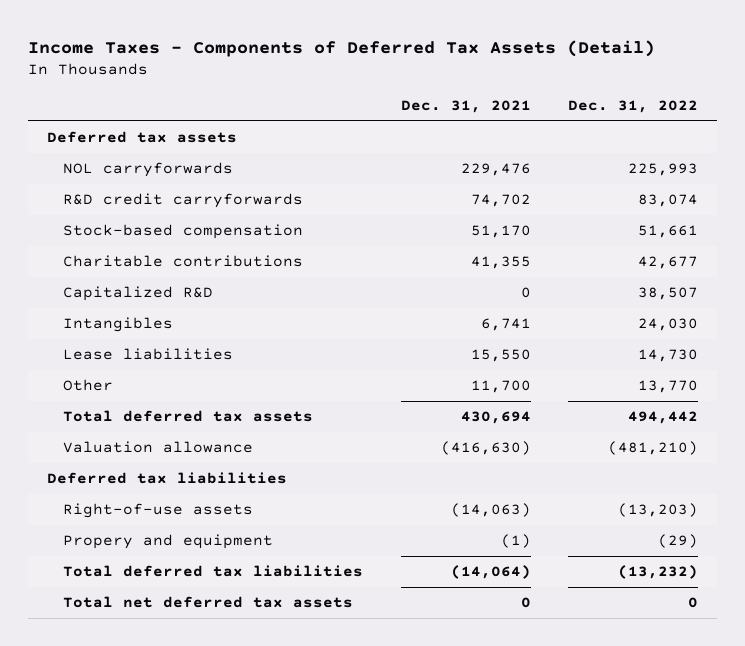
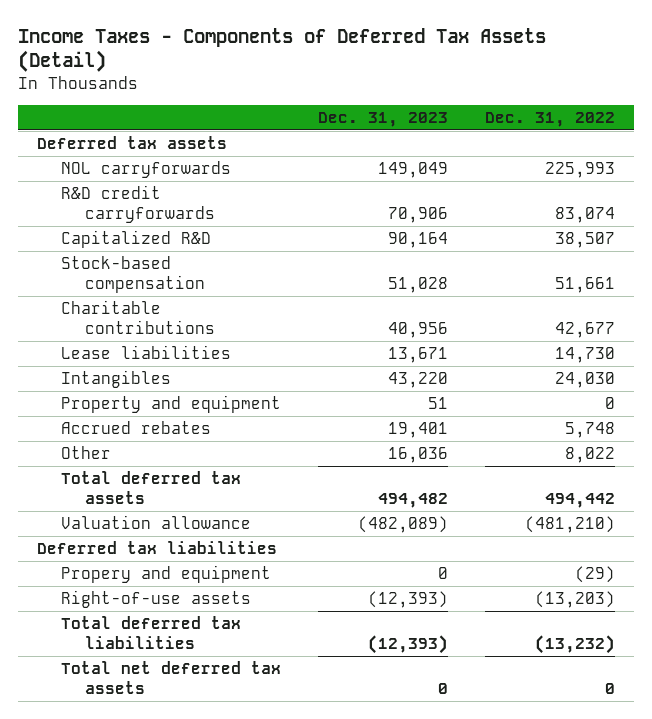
[400,100,531,114] Dec. 31, 2021 -> none
none -> [318,111,449,127] Dec. 31, 2023
[63,285,214,301] Capitalized R&D -> [60,230,211,249] Capitalized R&D
[63,316,174,332] Intangibles -> [60,370,171,389] Intangibles
none -> [60,395,281,414] Property and equipment
none -> [60,421,211,435] Accrued rebates
[638,379,699,393] 13,770 -> [565,447,616,464] 8,022
[63,502,254,518] Right-of-use assets -> [60,590,251,609] Right-of-use assets

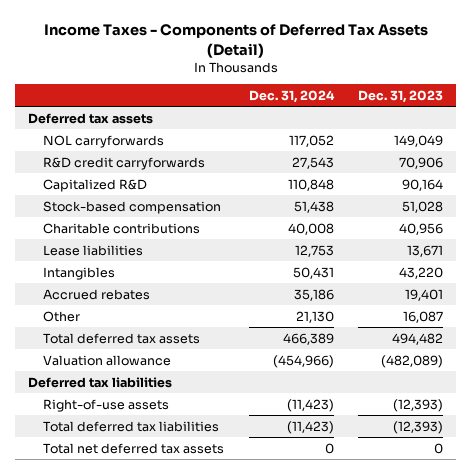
[485,111,616,127] Dec. 31, 2022 -> none
none -> [248,90,335,104] Dec. 31, 2024
[60,395,281,414] Property and equipment -> none
[388,447,449,464] 16,036 -> [403,310,444,323] 16,087
[60,565,271,584] Propery and equipment -> none

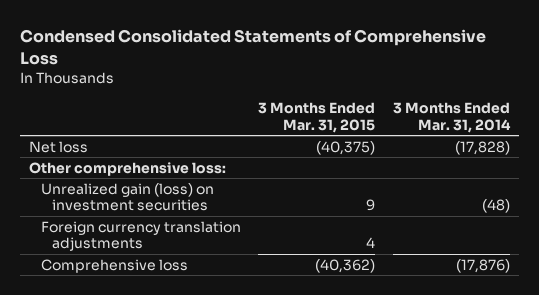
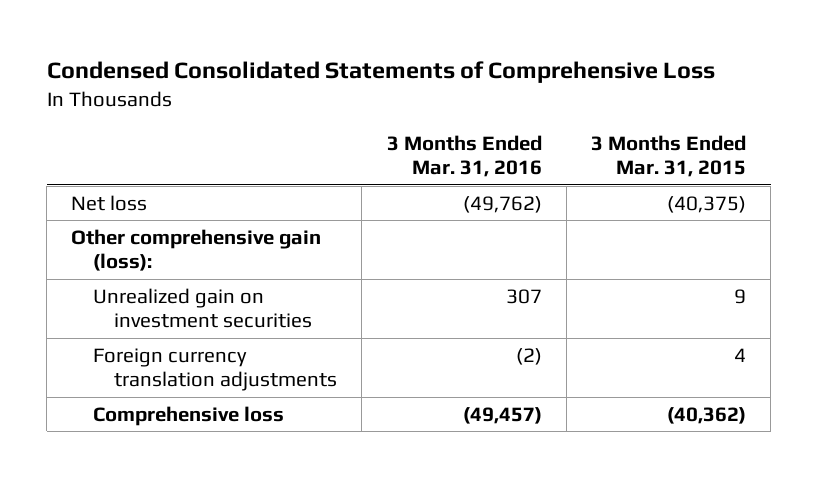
[393,102,512,133] 3 Months Ended Mar. 31, 2014 -> none
none -> [386,134,542,177] 3 Months Ended Mar. 31, 2016
[29,161,227,176] Other comprehensive loss: -> [71,228,322,272] Other comprehensive gain (loss):
[40,182,214,212] Unrealized gain (loss) on investment securities -> [92,287,313,329] Unrealized gain on investment securities

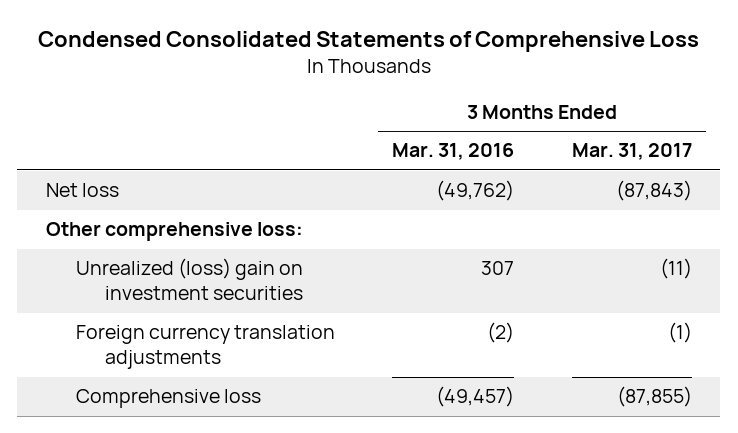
[591,134,747,177] 3 Months Ended Mar. 31, 2015 -> none
none -> [571,143,692,161] Mar. 31, 2017
[71,228,322,272] Other comprehensive gain (loss): -> [45,222,303,242] Other comprehensive loss:
[92,287,313,329] Unrealized gain on investment securities -> [75,258,304,301] Unrealized (loss) gain on investment securities

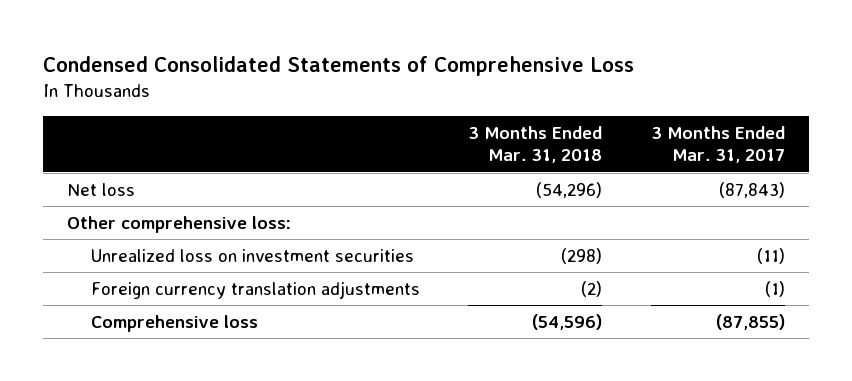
[392,143,515,161] Mar. 31, 2016 -> none
none -> [468,125,603,164] 3 Months Ended Mar. 31, 2018
[75,258,304,301] Unrealized (loss) gain on investment securities -> [90,248,414,262] Unrealized loss on investment securities

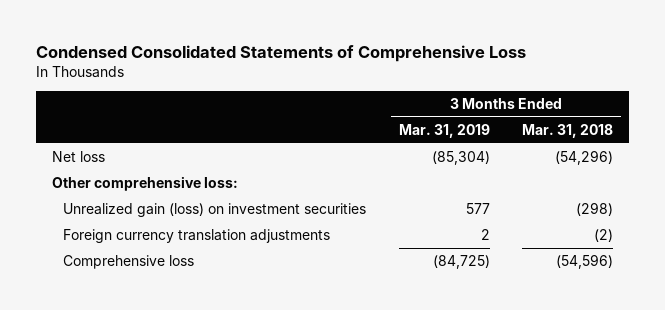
[650,125,785,164] 3 Months Ended Mar. 31, 2017 -> none
none -> [398,123,490,138] Mar. 31, 2019
[90,248,414,262] Unrealized loss on investment securities -> [63,203,367,218] Unrealized gain (loss) on investment securities

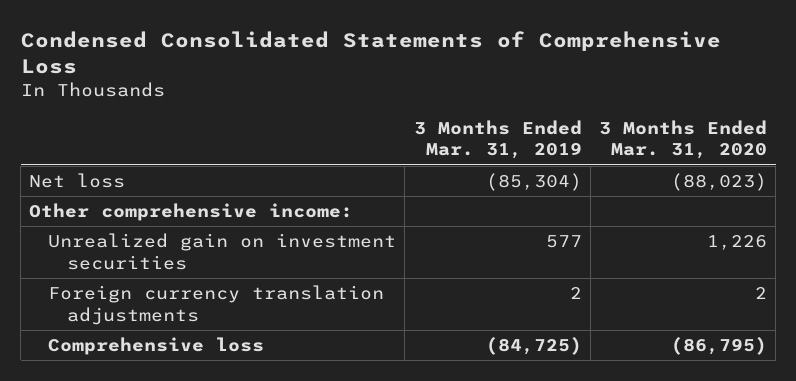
[521,123,613,138] Mar. 31, 2018 -> none
none -> [599,119,768,160] 3 Months Ended Mar. 31, 2020
[51,176,238,192] Other comprehensive loss: -> [29,203,354,222] Other comprehensive income:
[63,203,367,218] Unrealized gain (loss) on investment securities -> [48,233,397,270] Unrealized gain on investment securities

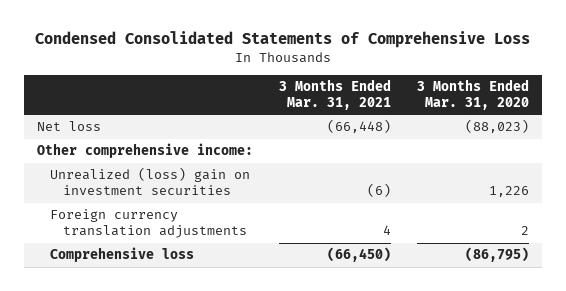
[413,119,582,160] 3 Months Ended Mar. 31, 2019 -> none
none -> [279,79,392,111] 3 Months Ended Mar. 31, 2021
[48,233,397,270] Unrealized gain on investment securities -> [49,167,250,196] Unrealized (loss) gain on investment securities

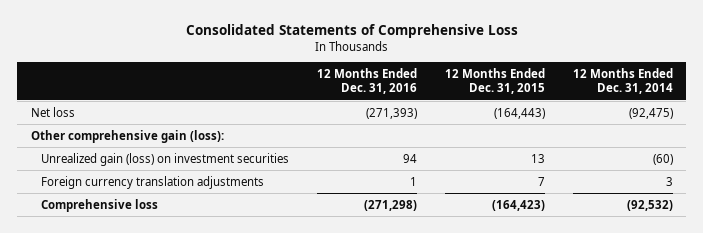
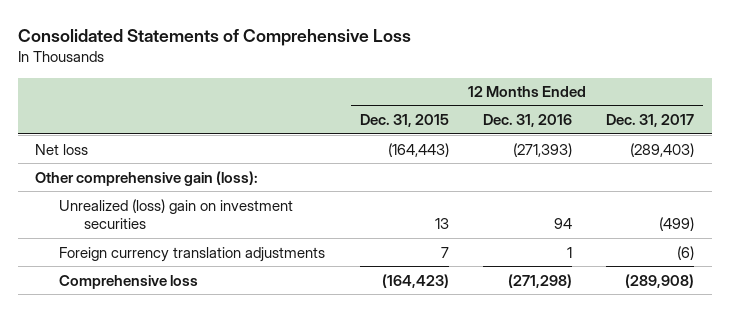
[572,67,673,95] 12 Months Ended Dec. 31, 2014 -> none
none -> [606,114,695,128] Dec. 31, 2017
[41,152,290,166] Unrealized gain (loss) on investment securities -> [59,198,294,230] Unrealized (loss) gain on investment securities

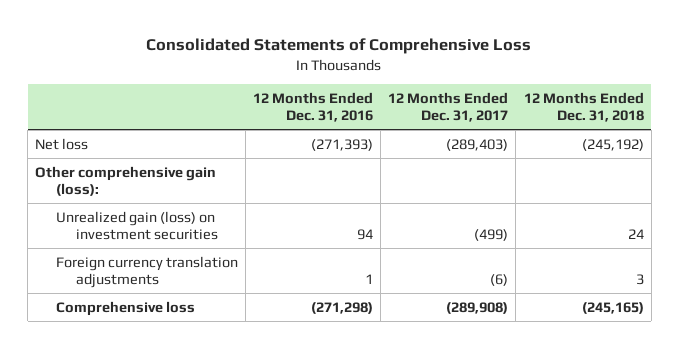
[359,114,449,128] Dec. 31, 2015 -> none
none -> [523,91,644,123] 12 Months Ended Dec. 31, 2018
[59,198,294,230] Unrealized (loss) gain on investment securities -> [55,210,219,240] Unrealized gain (loss) on investment securities

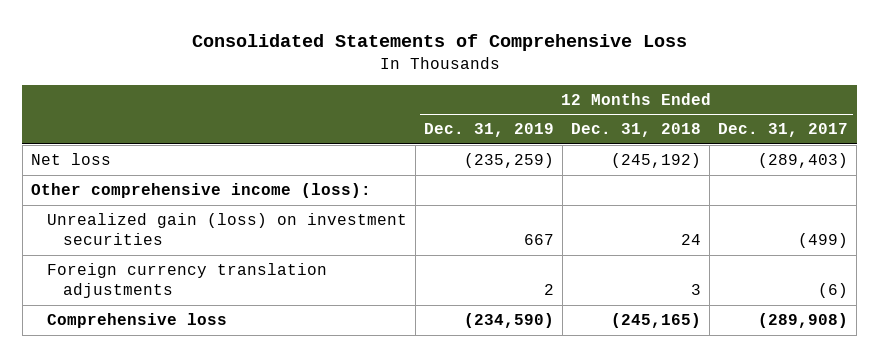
[253,91,374,123] 12 Months Ended Dec. 31, 2016 -> none
none -> [424,123,555,138] Dec. 31, 2019
[35,165,217,196] Other comprehensive gain (loss): -> [30,183,371,199] Other comprehensive income (loss):

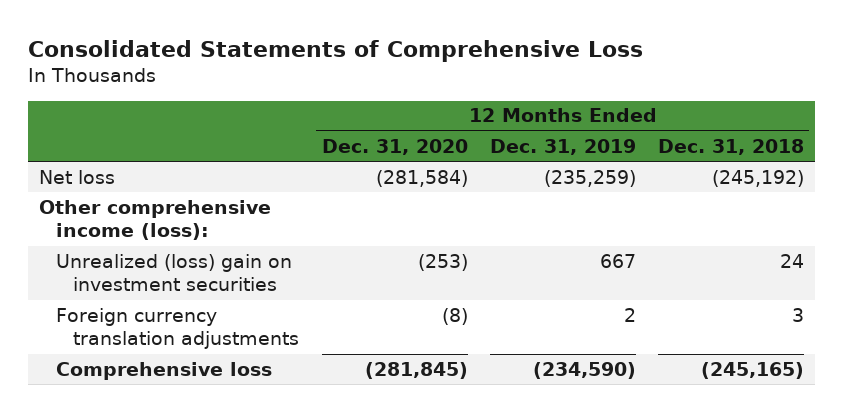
[718,123,849,138] Dec. 31, 2017 -> none
none -> [321,138,468,155] Dec. 31, 2020
[47,213,408,245] Unrealized gain (loss) on investment securities -> [55,253,292,292] Unrealized (loss) gain on investment securities

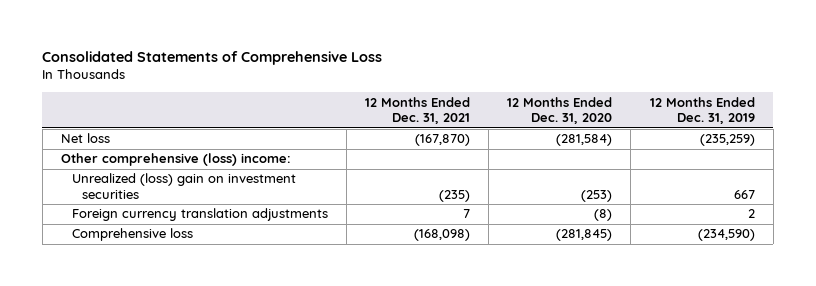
[657,138,804,155] Dec. 31, 2018 -> none
none -> [364,96,470,125] 12 Months Ended Dec. 31, 2021
[38,199,271,241] Other comprehensive income (loss): -> [61,153,292,167] Other comprehensive (loss) income:

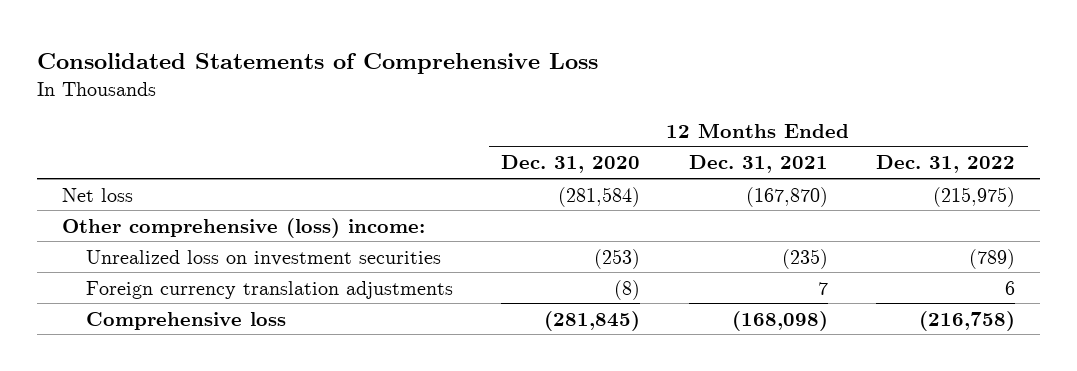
[649,96,755,125] 12 Months Ended Dec. 31, 2019 -> none
none -> [876,155,1016,174] Dec. 31, 2022
[71,173,296,199] Unrealized (loss) gain on investment securities -> [85,249,441,266] Unrealized loss on investment securities

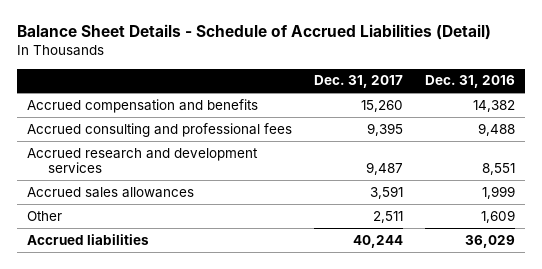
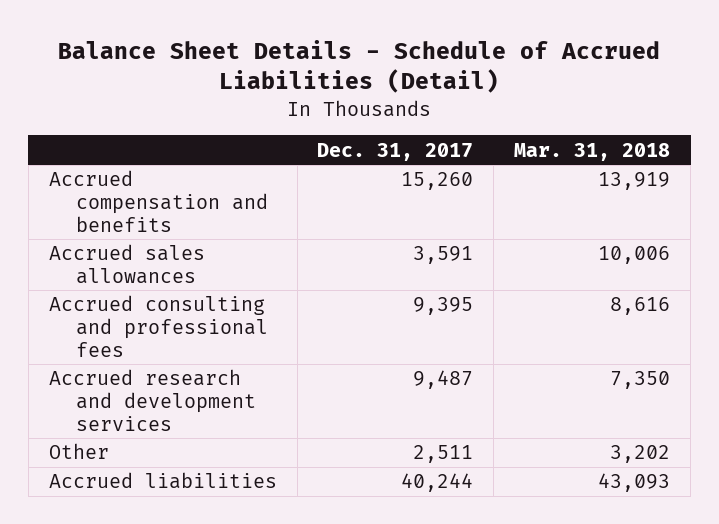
[424,75,515,89] Dec. 31, 2016 -> none
none -> [514,142,671,161] Mar. 31, 2018
[27,186,195,198] Accrued sales allowances -> [48,244,205,284] Accrued sales allowances

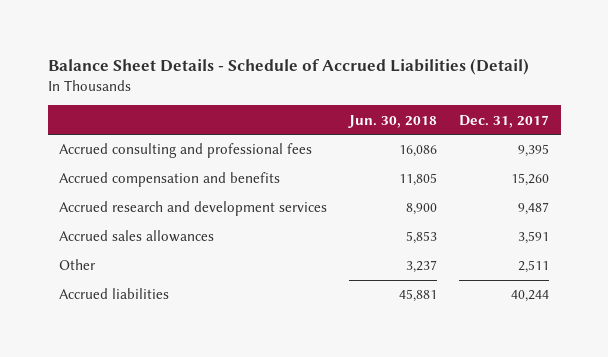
[514,142,671,161] Mar. 31, 2018 -> none
none -> [348,114,438,128] Jun. 30, 2018
[48,170,268,232] Accrued compensation and benefits -> [58,172,280,188] Accrued compensation and benefits
[48,244,205,284] Accrued sales allowances -> [58,230,214,243] Accrued sales allowances

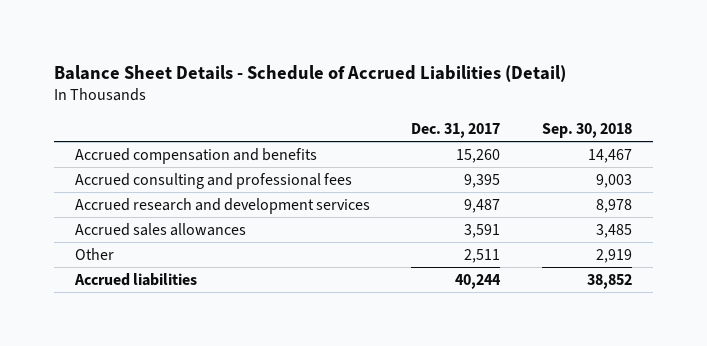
[348,114,438,128] Jun. 30, 2018 -> none
none -> [541,123,632,139] Sep. 30, 2018
[58,143,312,159] Accrued consulting and professional fees -> [74,172,352,189] Accrued consulting and professional fees

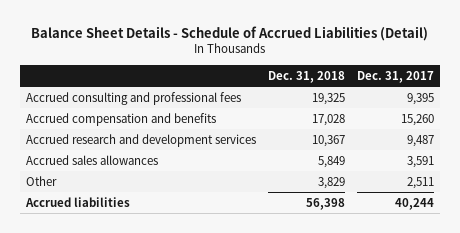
[541,123,632,139] Sep. 30, 2018 -> none
none -> [268,70,346,83] Dec. 31, 2018
[74,147,317,164] Accrued compensation and benefits -> [26,112,217,126] Accrued compensation and benefits

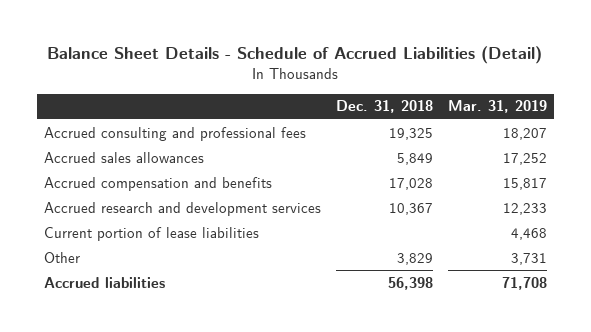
[357,70,435,83] Dec. 31, 2017 -> none
none -> [447,100,547,114] Mar. 31, 2019
[26,154,159,165] Accrued sales allowances -> [44,151,205,163] Accrued sales allowances
none -> [44,226,260,241] Current portion of lease liabilities

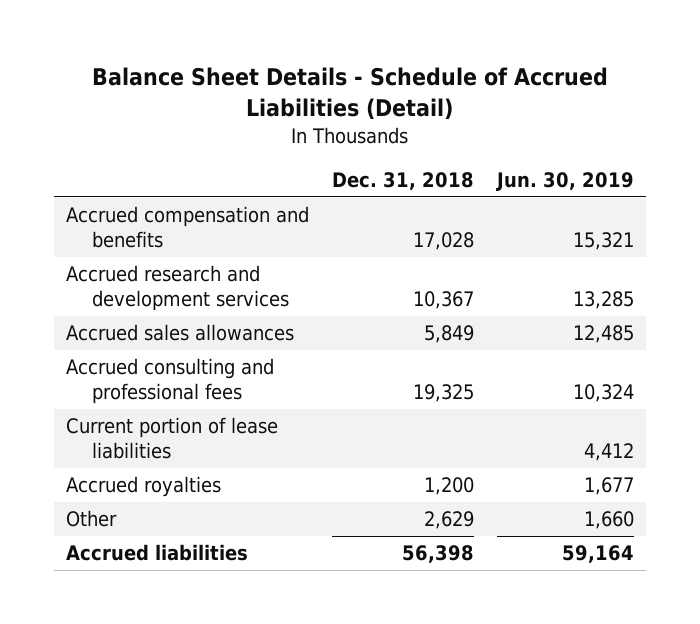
[447,100,547,114] Mar. 31, 2019 -> none
none -> [496,172,635,192] Jun. 30, 2019
[44,151,205,163] Accrued sales allowances -> [66,324,295,342] Accrued sales allowances
[44,126,307,141] Accrued consulting and professional fees -> [66,358,275,404] Accrued consulting and professional fees
none -> [66,476,222,498] Accrued royalties
[396,252,433,265] 3,829 -> [424,511,475,530] 2,629

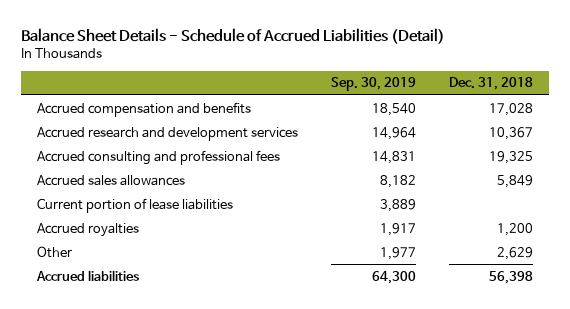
[496,172,635,192] Jun. 30, 2019 -> none
none -> [331,77,417,92] Sep. 30, 2019
[66,324,295,342] Accrued sales allowances -> [37,174,186,186] Accrued sales allowances

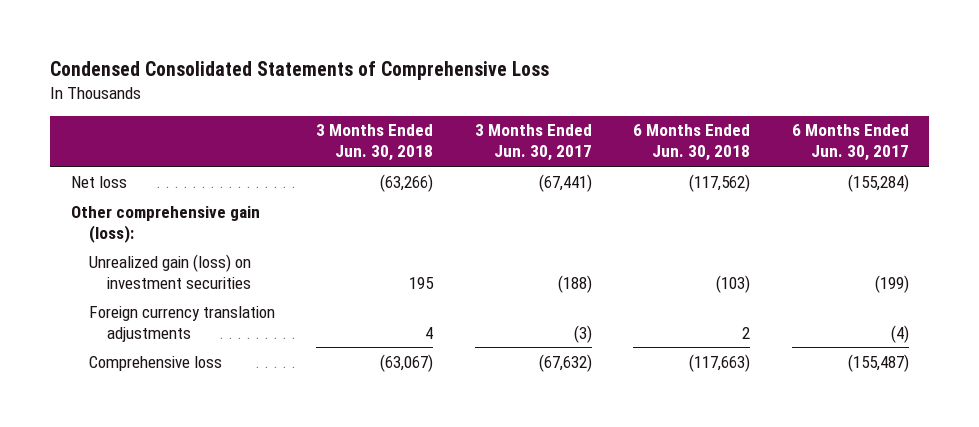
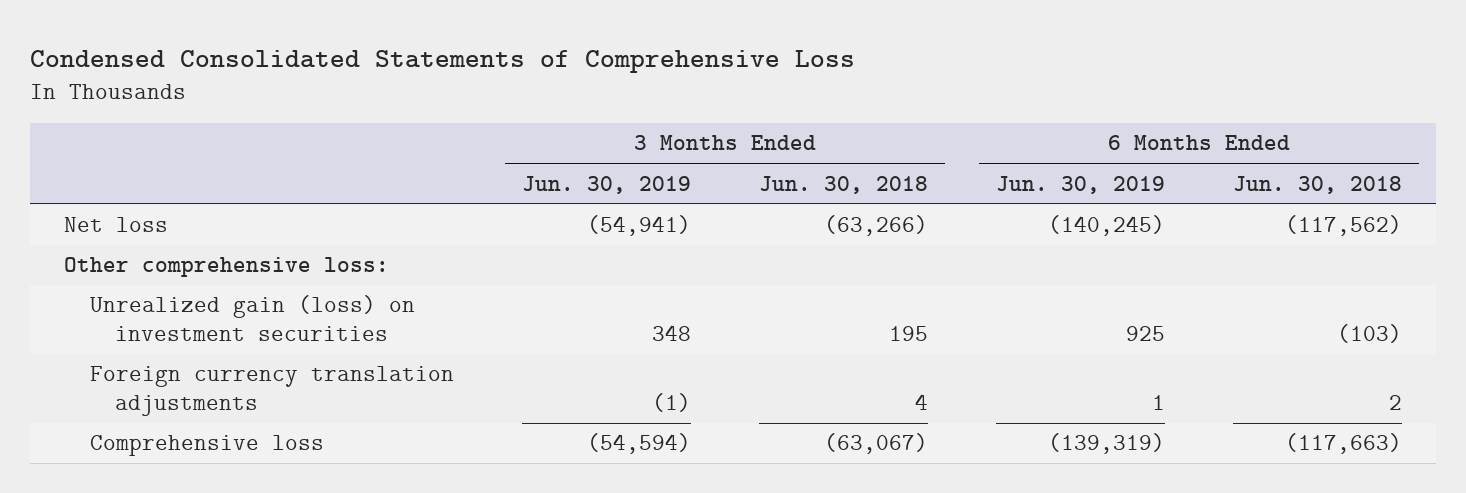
[474,124,592,162] 3 Months Ended Jun. 30, 2017 -> none
[791,124,909,162] 6 Months Ended Jun. 30, 2017 -> none
none -> [521,175,691,194] Jun. 30, 2019
none -> [995,175,1165,194] Jun. 30, 2019
[70,205,260,243] Other comprehensive gain (loss): -> [63,257,389,278] Other comprehensive loss:

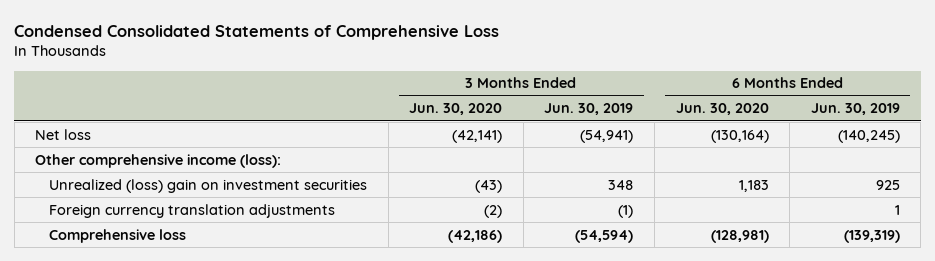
[758,175,928,194] Jun. 30, 2018 -> none
[1232,175,1402,194] Jun. 30, 2018 -> none
none -> [409,103,503,116] Jun. 30, 2020
none -> [675,103,769,116] Jun. 30, 2020
[63,257,389,278] Other comprehensive loss: -> [35,153,282,168] Other comprehensive income (loss):
[89,295,415,342] Unrealized gain (loss) on investment securities -> [49,178,368,193] Unrealized (loss) gain on investment securities

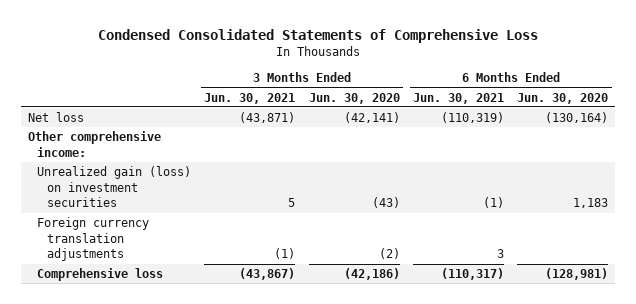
[544,103,634,116] Jun. 30, 2019 -> none
[810,103,900,116] Jun. 30, 2019 -> none
none -> [204,92,296,104] Jun. 30, 2021
none -> [413,92,505,104] Jun. 30, 2021
[35,153,282,168] Other comprehensive income (loss): -> [27,131,161,157] Other comprehensive income:
[49,178,368,193] Unrealized (loss) gain on investment securities -> [37,166,192,208] Unrealized gain (loss) on investment securities

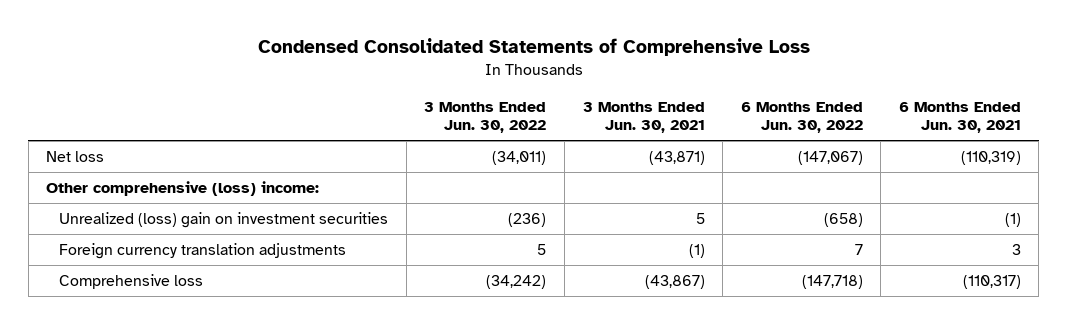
[308,92,400,104] Jun. 30, 2020 -> none
[517,92,609,104] Jun. 30, 2020 -> none
none -> [424,101,547,134] 3 Months Ended Jun. 30, 2022
none -> [740,101,863,134] 6 Months Ended Jun. 30, 2022
[27,131,161,157] Other comprehensive income: -> [46,180,320,196] Other comprehensive (loss) income:
[37,166,192,208] Unrealized gain (loss) on investment securities -> [59,211,389,228] Unrealized (loss) gain on investment securities

